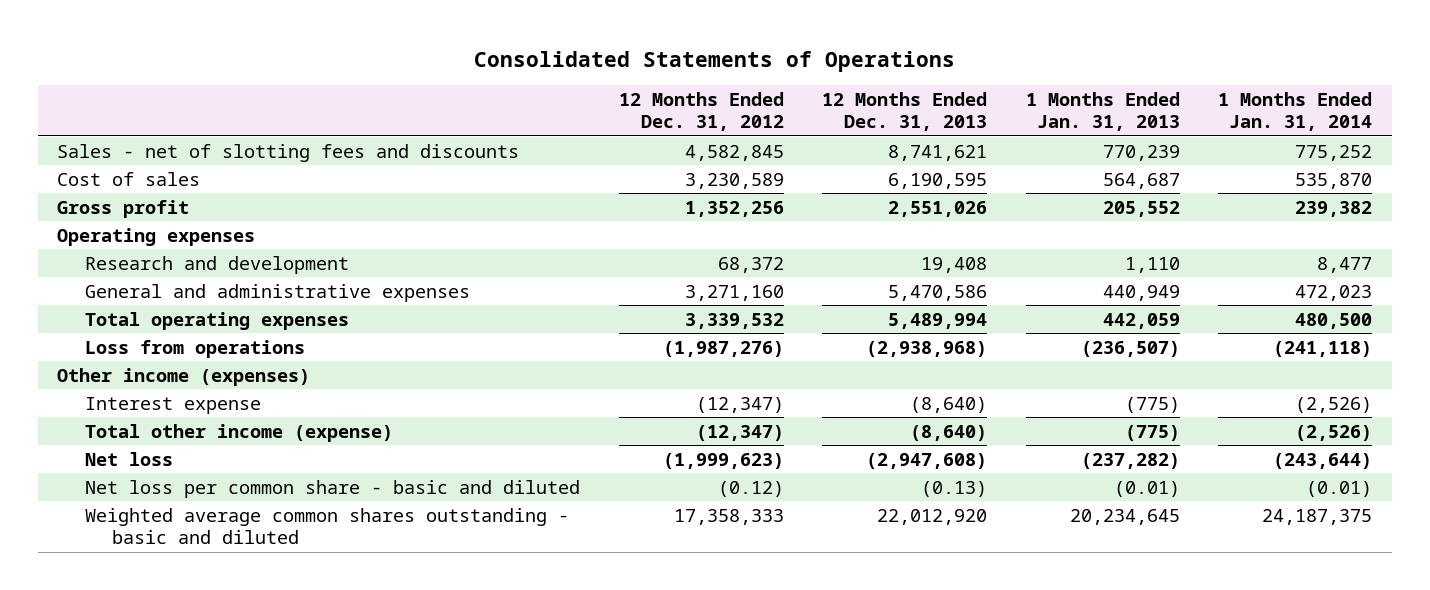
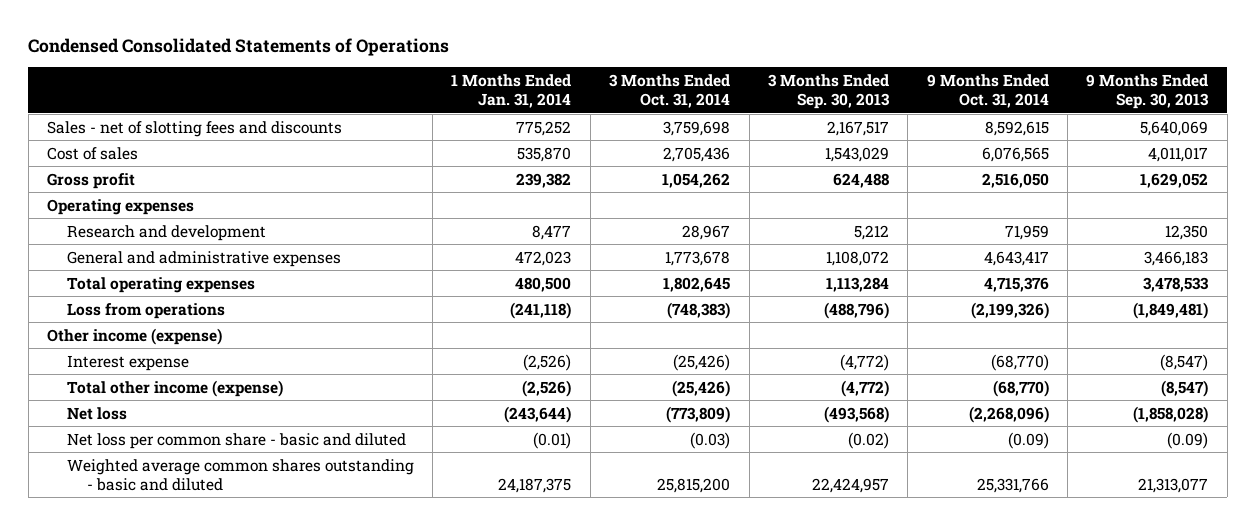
[473,50,955,72] Consolidated Statements of Operations -> [28,38,450,57] Condensed Consolidated Statements of Operations
[618,91,784,131] 12 Months Ended Dec. 31, 2012 -> none
[822,91,988,131] 12 Months Ended Dec. 31, 2013 -> none
[1025,91,1180,131] 1 Months Ended Jan. 31, 2013 -> none
none -> [609,74,731,109] 3 Months Ended Oct. 31, 2014
none -> [767,74,890,110] 3 Months Ended Sep. 30, 2013
none -> [926,74,1049,109] 9 Months Ended Oct. 31, 2014
none -> [1086,74,1210,110] 9 Months Ended Sep. 30, 2013
[57,367,311,386] Other income (expenses) -> [46,327,222,345] Other income (expense)

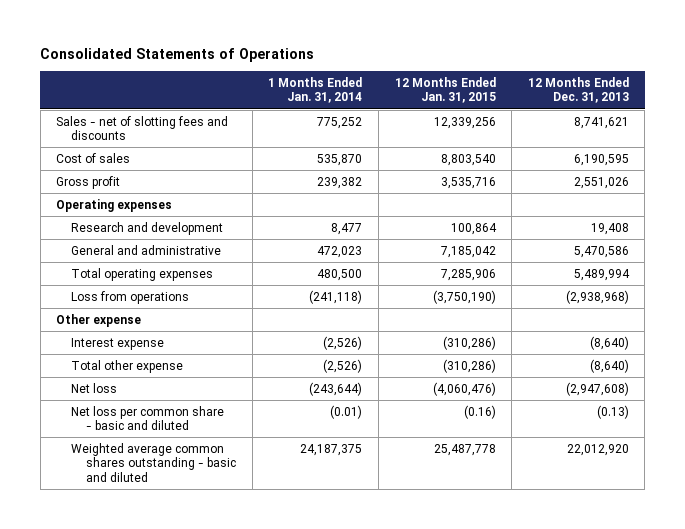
[28,38,450,57] Condensed Consolidated Statements of Operations -> [40,48,315,63] Consolidated Statements of Operations
[609,74,731,109] 3 Months Ended Oct. 31, 2014 -> none
[767,74,890,110] 3 Months Ended Sep. 30, 2013 -> none
[926,74,1049,109] 9 Months Ended Oct. 31, 2014 -> none
[1086,74,1210,110] 9 Months Ended Sep. 30, 2013 -> none
none -> [394,76,496,104] 12 Months Ended Jan. 31, 2015
none -> [527,76,629,104] 12 Months Ended Dec. 31, 2013
[66,250,341,267] General and administrative expenses -> [71,244,222,255] General and administrative
[46,327,222,345] Other income (expense) -> [56,313,142,327] Other expense
[66,379,283,397] Total other income (expense) -> [71,359,184,373] Total other expense

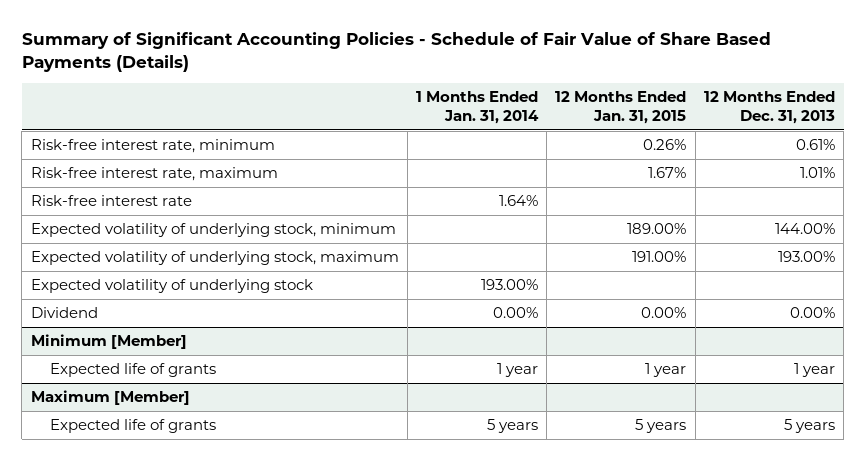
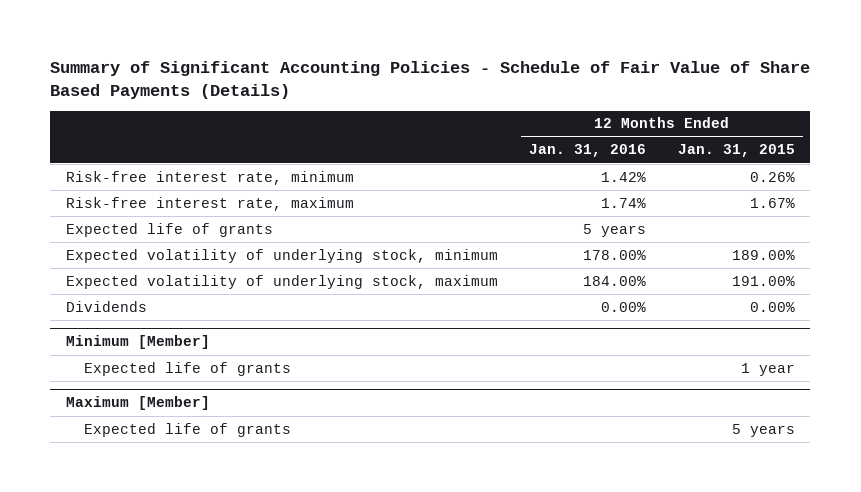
[416,91,540,125] 1 Months Ended Jan. 31, 2014 -> none
[703,91,835,125] 12 Months Ended Dec. 31, 2013 -> none
none -> [529,144,647,158] Jan. 31, 2016
[30,195,192,207] Risk-free interest rate -> none
none -> [65,222,273,237] Expected life of grants
[30,279,313,294] Expected volatility of underlying stock -> none
[30,307,98,319] Dividend -> [65,300,147,312] Dividends

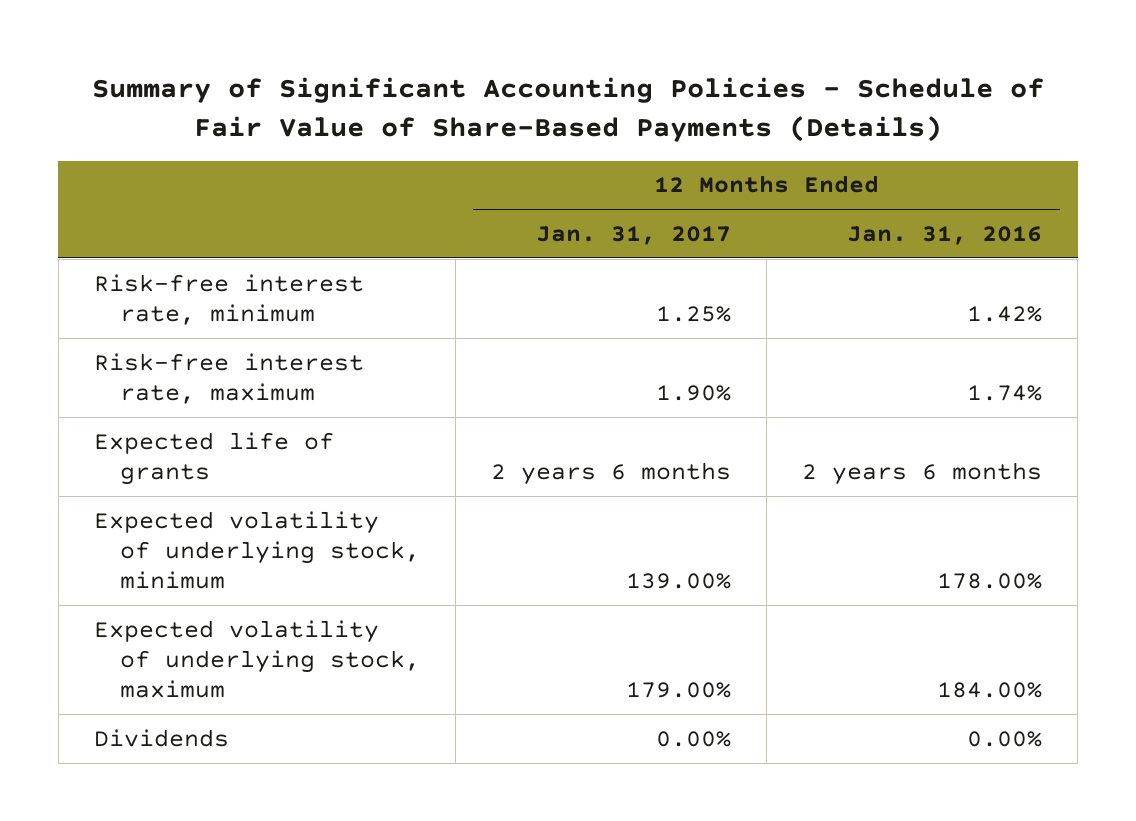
[50,61,811,99] Summary of Significant Accounting Policies - Schedule of Fair Value of Share Based Payments (Details) -> [92,76,1045,142] Summary of Significant Accounting Policies - Schedule of Fair Value of Share-Based Payments (Details)
[677,144,795,158] Jan. 31, 2015 -> none
none -> [535,226,731,246] Jan. 31, 2017
[583,223,647,237] 5 years -> [802,461,1043,485] 2 years 6 months
[65,335,210,350] Minimum [Member] -> none
[84,361,292,376] Expected life of grants -> none
[65,396,210,411] Maximum [Member] -> none
[84,422,292,437] Expected life of grants -> none

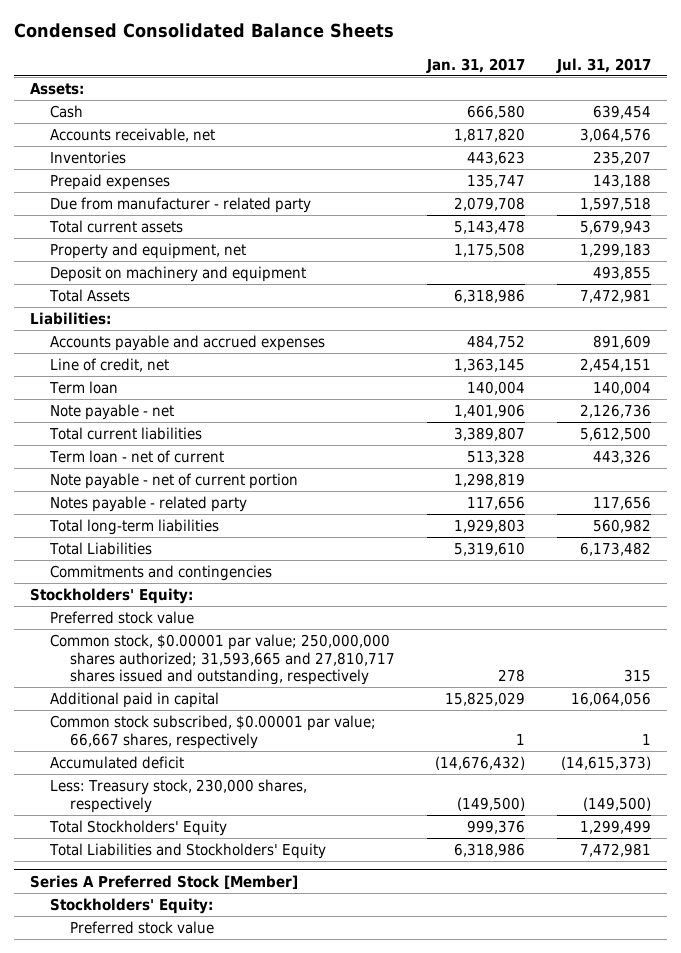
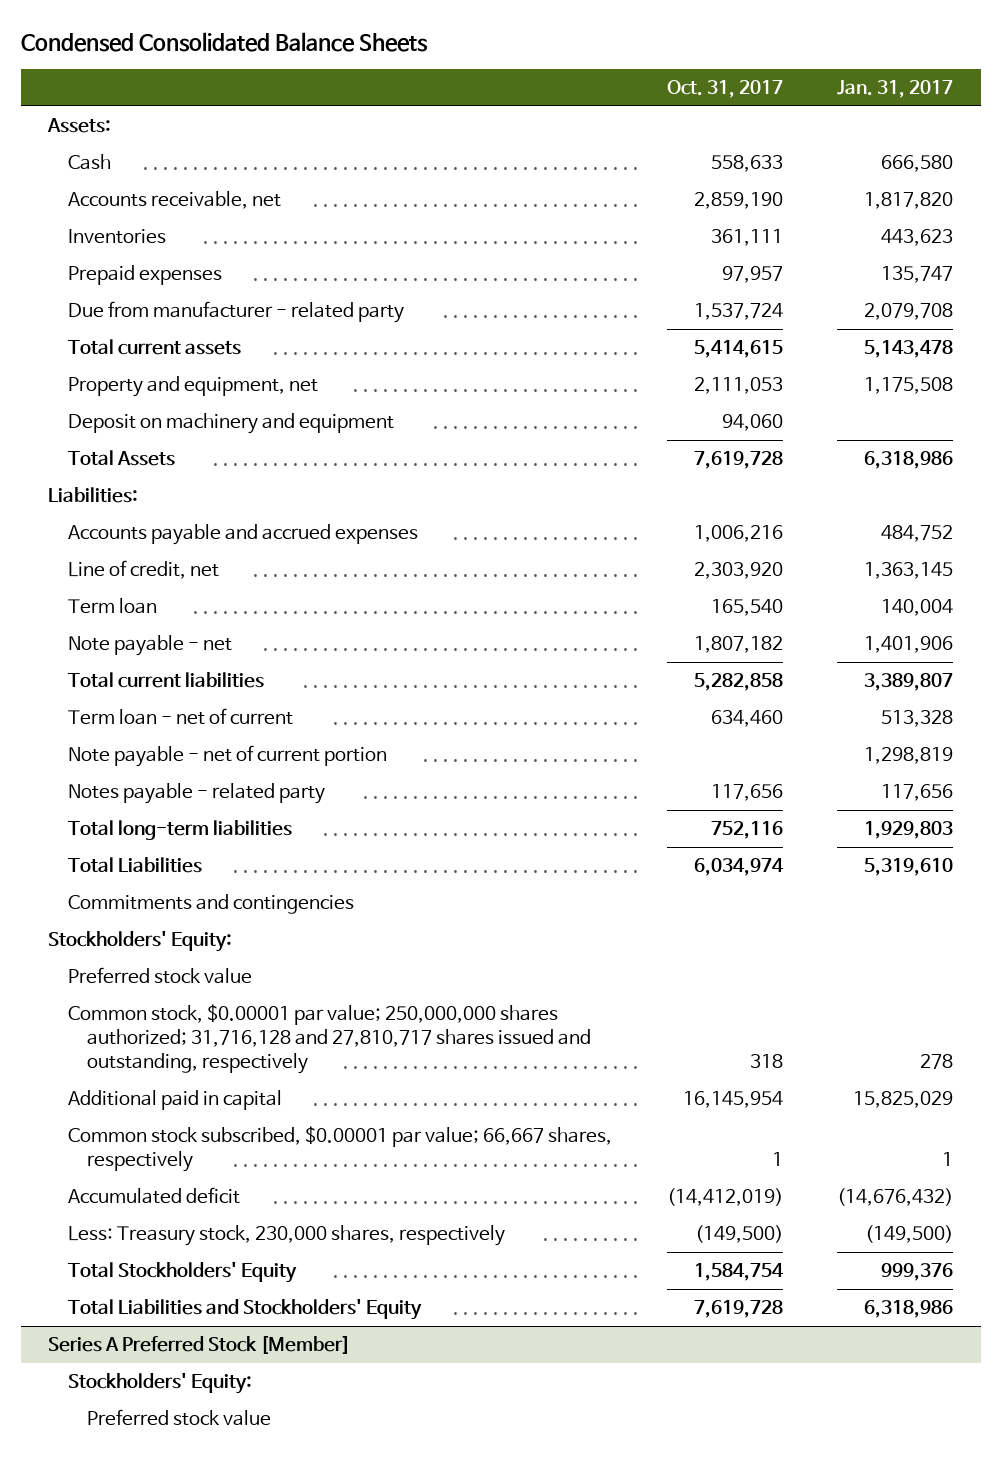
[556,57,652,73] Jul. 31, 2017 -> none
none -> [666,80,783,99] Oct. 31, 2017
[49,634,395,686] Common stock, $0.00001 par value; 250,000,000 shares authorized; 31,593,665 and 27,810,717 shares issued and outstanding, respectively -> [67,1004,592,1075] Common stock, $0.00001 par value; 250,000,000 shares authorized; 31,716,128 and 27,810,717 shares issued and outstanding, respectively

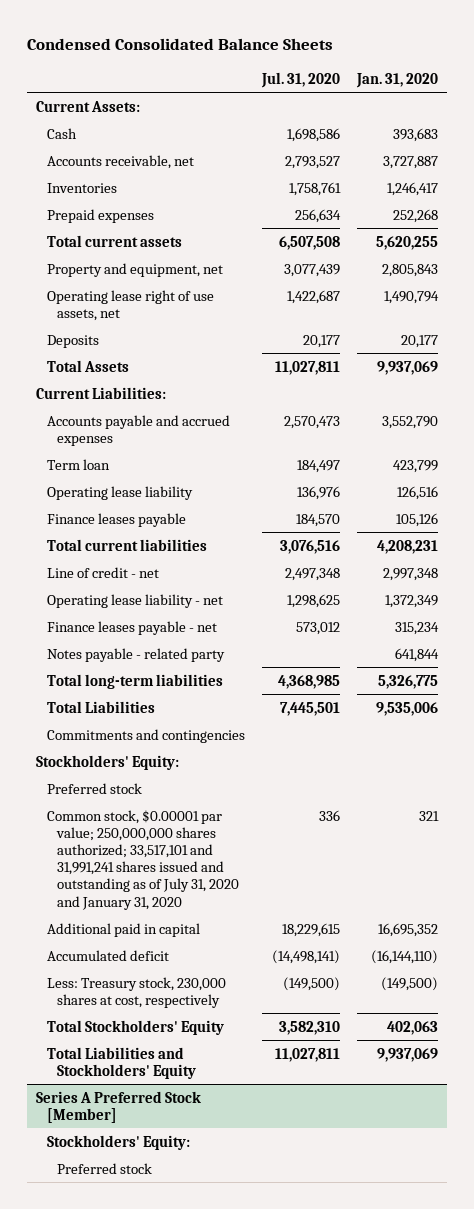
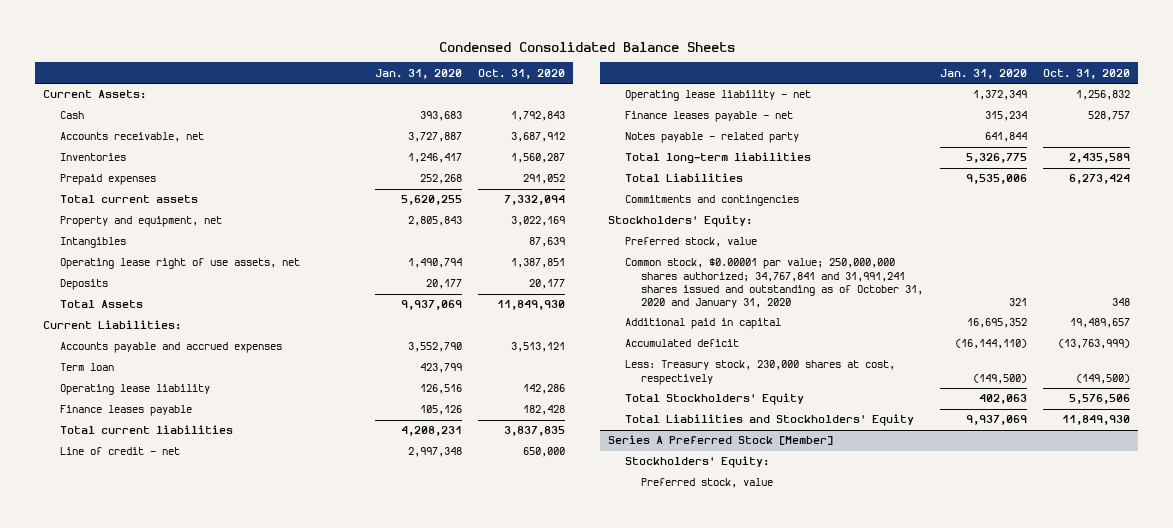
[260,71,340,88] Jul. 31, 2020 -> none
none -> [478,68,566,79] Oct. 31, 2020
none -> [60,237,127,249] Intangibles
[46,782,142,794] Preferred stock -> [624,237,757,248] Preferred stock, value
[46,809,240,910] Common stock, $0.00001 par value; 250,000,000 shares authorized; 33,517,101 and 31,991,241 shares issued and outstanding as of July 31, 2020 and January 31, 2020 -> [624,258,924,309] Common stock, $0.00001 par value; 250,000,000 shares authorized; 34,767,841 and 31,991,241 shares issued and outstanding as of October 31, 2020 and January 31, 2020
[57,1162,153,1174] Preferred stock -> [641,478,774,489] Preferred stock, value

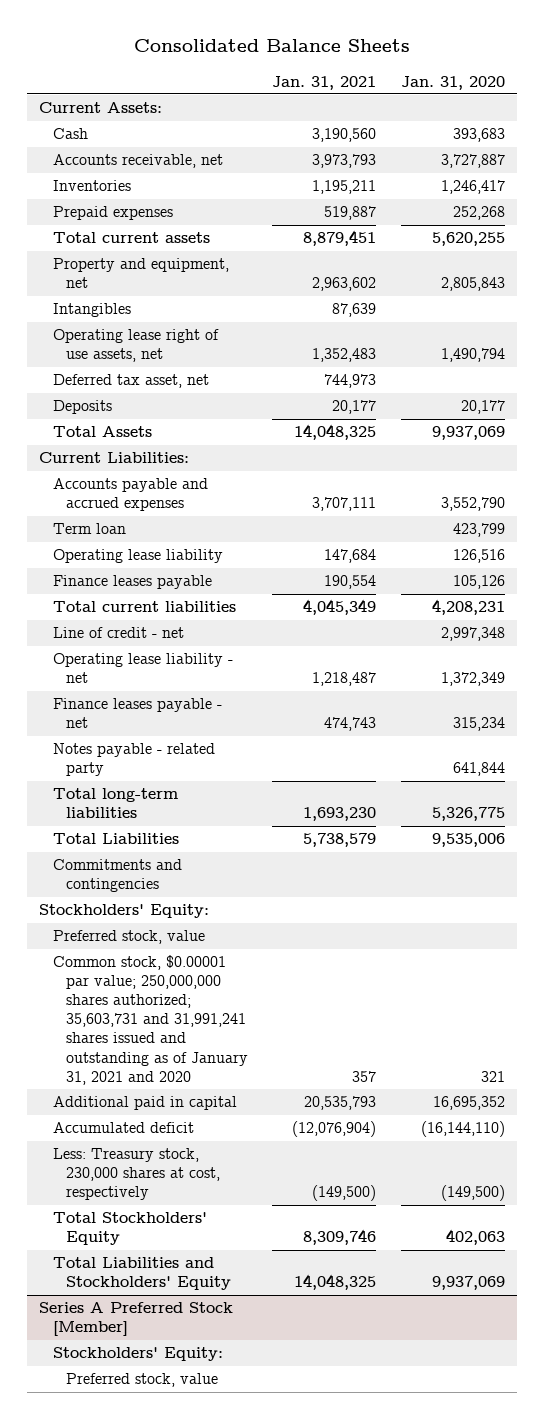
[438,41,735,52] Condensed Consolidated Balance Sheets -> [133,39,410,53] Consolidated Balance Sheets
[478,68,566,79] Oct. 31, 2020 -> none
none -> [272,75,377,90] Jan. 31, 2021
none -> [52,374,209,389] Deferred tax asset, net
[624,258,924,309] Common stock, $0.00001 par value; 250,000,000 shares authorized; 34,767,841 and 31,991,241 shares issued and outstanding as of October 31, 2020 and January 31, 2020 -> [52,955,248,1085] Common stock, $0.00001 par value; 250,000,000 shares authorized; 35,603,731 and 31,991,241 shares issued and outstanding as of January 31, 2021 and 2020

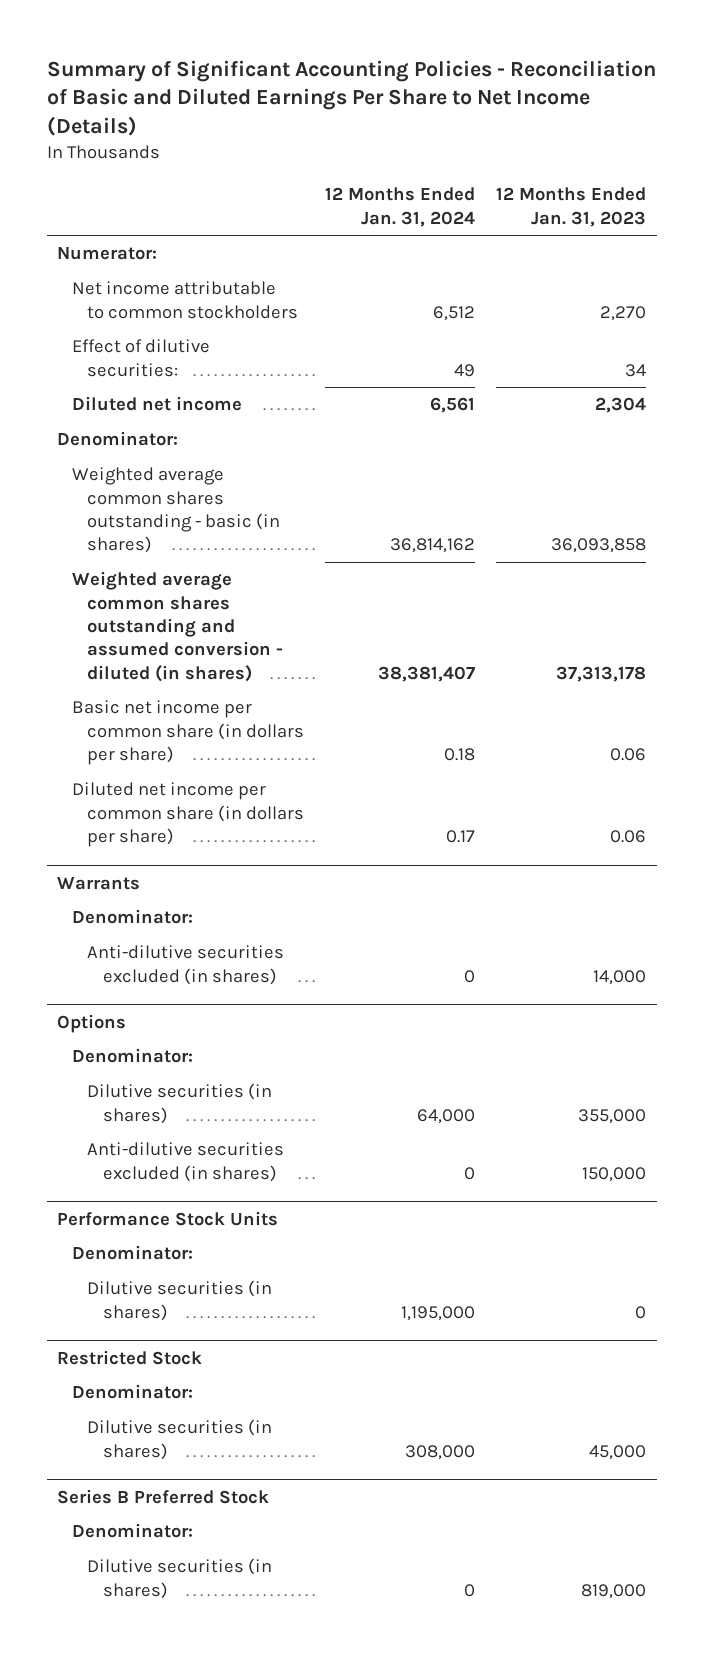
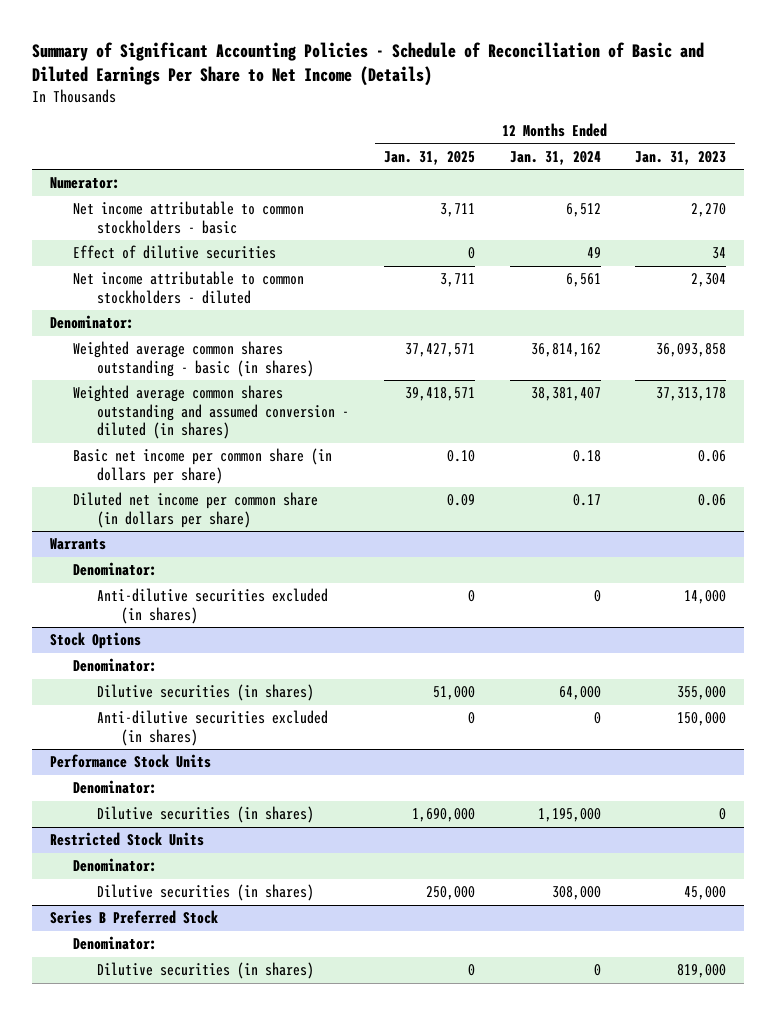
[46,59,656,137] Summary of Significant Accounting Policies - Reconciliation of Basic and Diluted Earnings Per Share to Net Income (Details) -> [32,41,705,87] Summary of Significant Accounting Policies - Schedule of Reconciliation of Basic and Diluted Earnings Per Share to Net Income (Details)
none -> [383,150,475,165] Jan. 31, 2025
[72,281,299,319] Net income attributable to common stockholders -> [73,201,305,234] Net income attributable to common stockholders - basic
[72,339,211,377] Effect of dilutive securities: -> [73,245,277,260] Effect of dilutive securities
[72,396,243,412] Diluted net income -> [73,271,305,304] Net income attributable to common stockholders - diluted
[57,1013,127,1033] Options -> [49,632,141,650] Stock Options
[57,1349,203,1365] Restricted Stock -> [49,832,204,847] Restricted Stock Units

